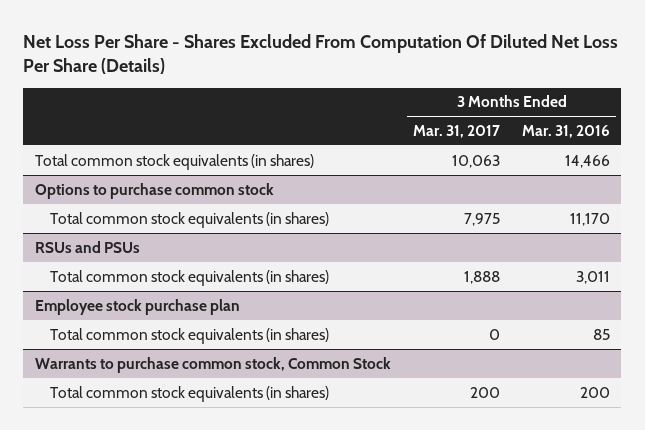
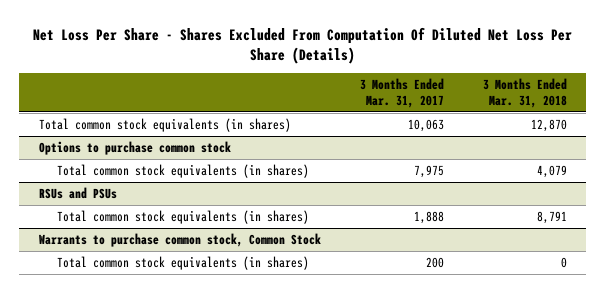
[522,125,611,139] Mar. 31, 2016 -> none
none -> [482,78,567,108] 3 Months Ended Mar. 31, 2018
[34,298,240,315] Employee stock purchase plan -> none
[50,327,330,344] Total common stock equivalents (in shares) -> none

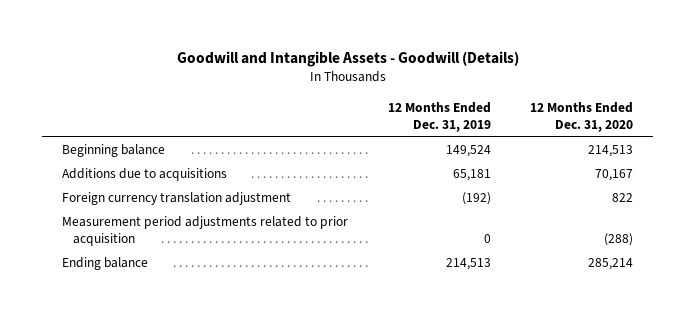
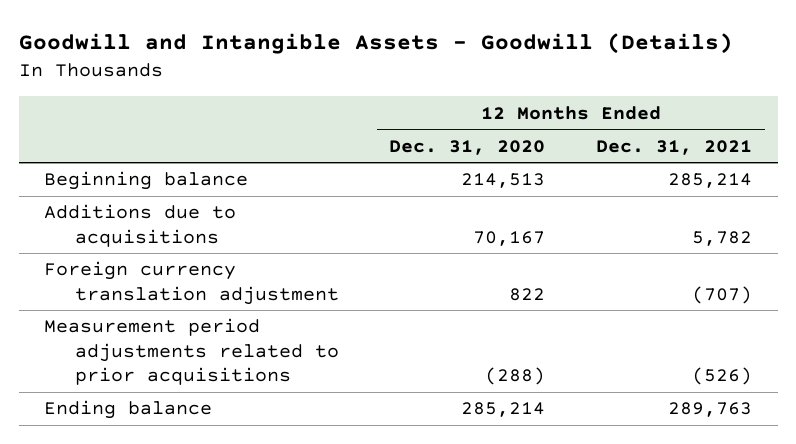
[387,101,491,132] 12 Months Ended Dec. 31, 2019 -> none
none -> [596,139,753,155] Dec. 31, 2021
[62,215,349,246] Measurement period adjustments related to prior acquisition -> [43,318,339,385] Measurement period adjustments related to prior acquisitions

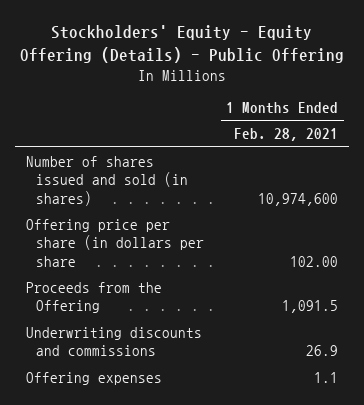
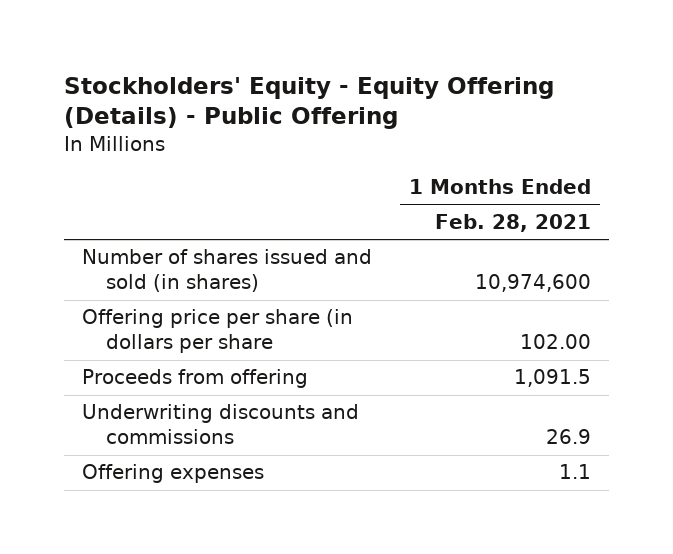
[25,281,162,314] Proceeds from the Offering -> [82,369,309,389] Proceeds from offering

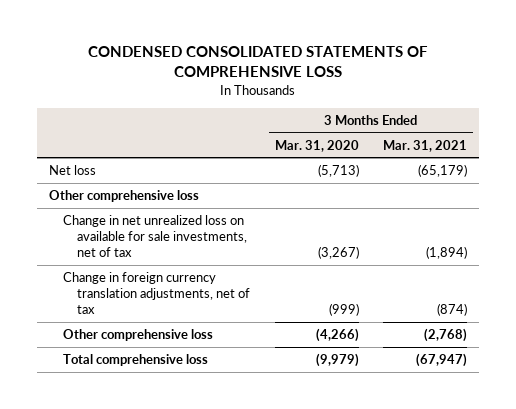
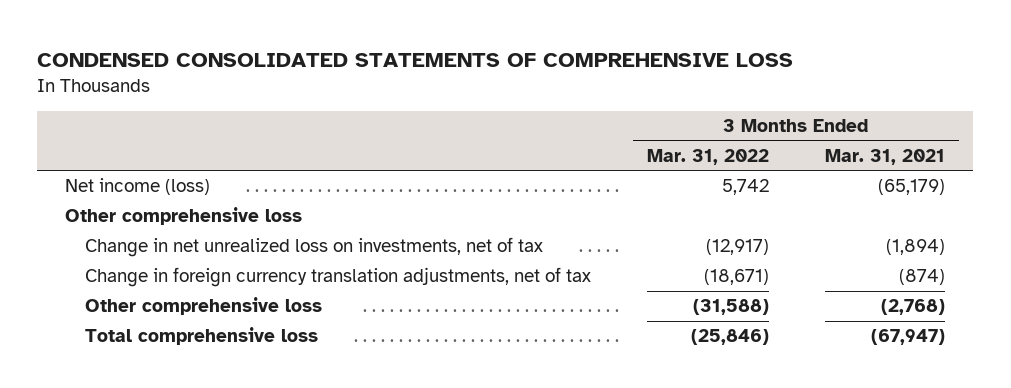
[274,139,359,152] Mar. 31, 2020 -> none
none -> [647,148,770,165] Mar. 31, 2022
[48,165,96,176] Net loss -> [65,178,211,196] Net income (loss)
[63,215,248,258] Change in net unrealized loss on available for sale investments, net of tax -> [85,237,544,258] Change in net unrealized loss on investments, net of tax

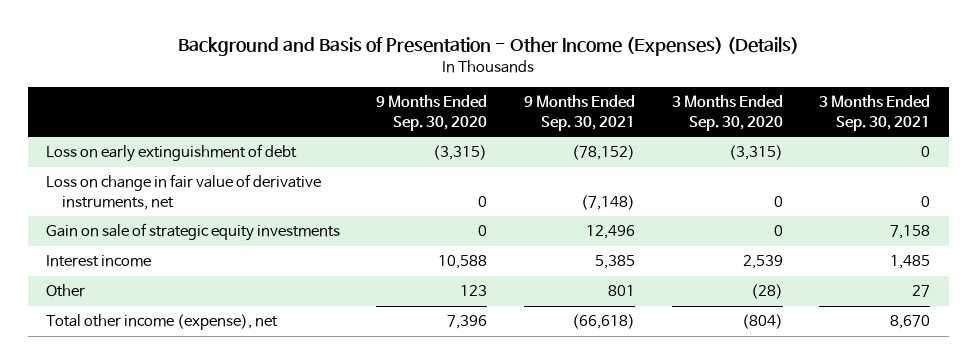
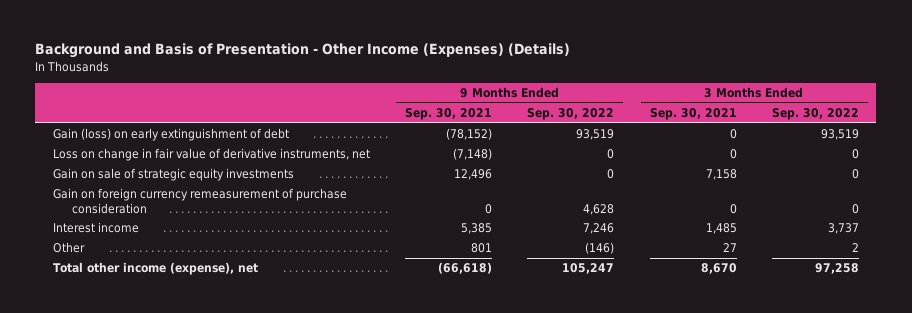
[376,95,488,131] 9 Months Ended Sep. 30, 2020 -> none
[671,95,783,131] 3 Months Ended Sep. 30, 2020 -> none
none -> [527,108,615,121] Sep. 30, 2022
none -> [771,108,859,121] Sep. 30, 2022
[45,144,297,163] Loss on early extinguishment of debt -> [53,128,290,142] Gain (loss) on early extinguishment of debt
none -> [53,188,348,214] Gain on foreign currency remeasurement of purchase consideration

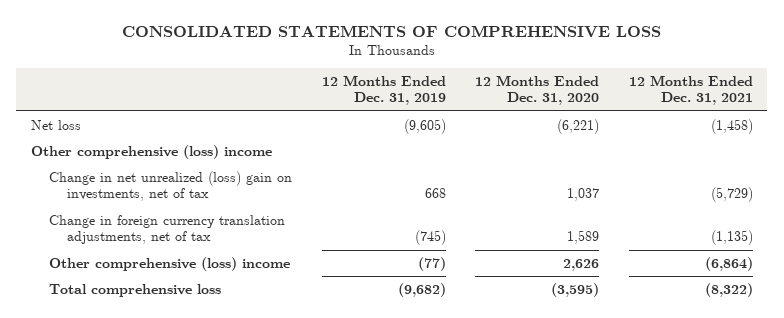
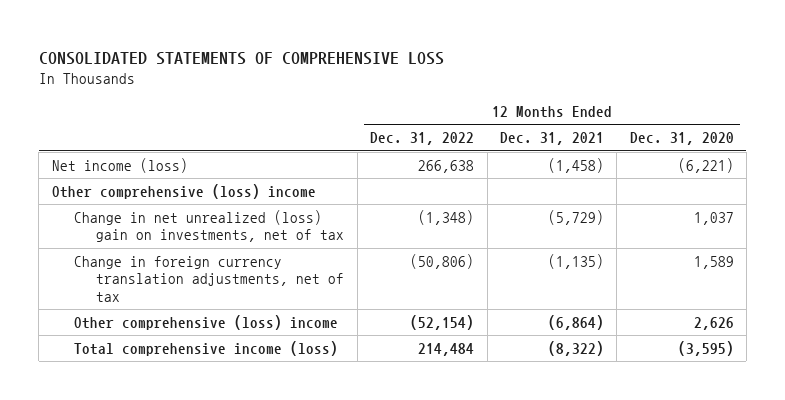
[321,74,446,106] 12 Months Ended Dec. 31, 2019 -> none
none -> [370,132,475,146] Dec. 31, 2022
[30,119,81,130] Net loss -> [51,157,188,173] Net income (loss)
[48,283,221,297] Total comprehensive loss -> [74,340,339,356] Total comprehensive income (loss)

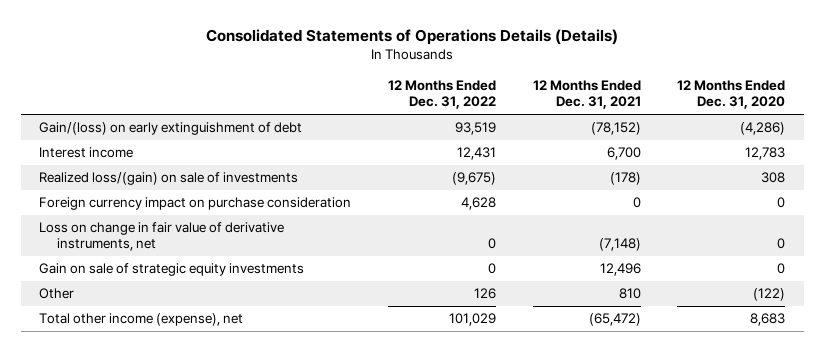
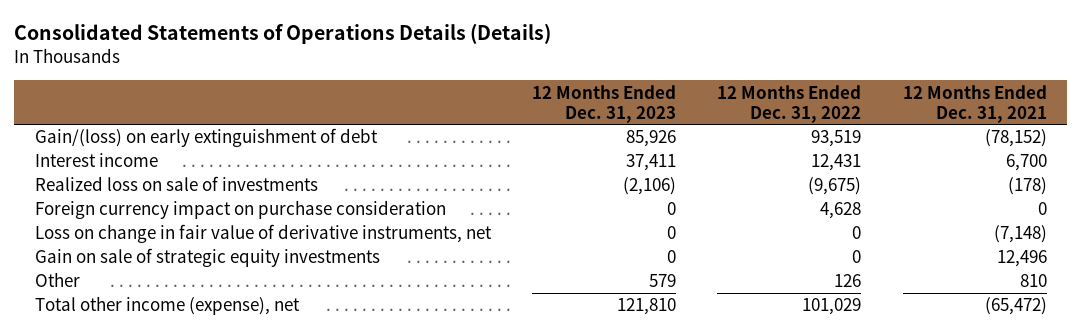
[677,80,786,110] 12 Months Ended Dec. 31, 2020 -> none
none -> [531,84,676,123] 12 Months Ended Dec. 31, 2023
[38,172,298,186] Realized loss/(gain) on sale of investments -> [34,176,318,192] Realized loss on sale of investments

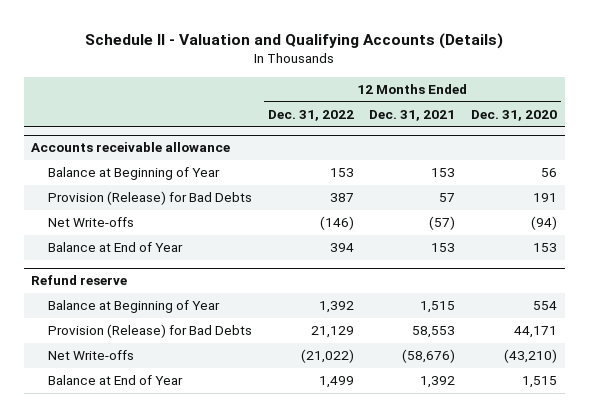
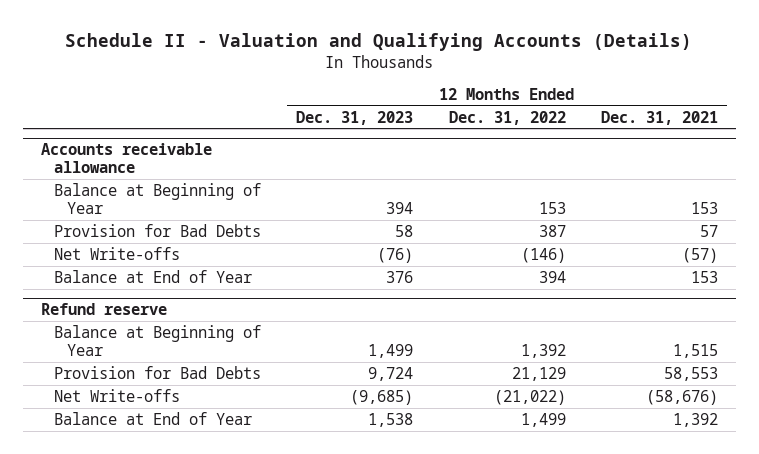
[471,109,558,121] Dec. 31, 2020 -> none
none -> [296,110,414,125] Dec. 31, 2023
[47,191,252,206] Provision (Release) for Bad Debts -> [53,223,261,237] Provision for Bad Debts
[47,324,252,339] Provision (Release) for Bad Debts -> [53,365,261,379] Provision for Bad Debts

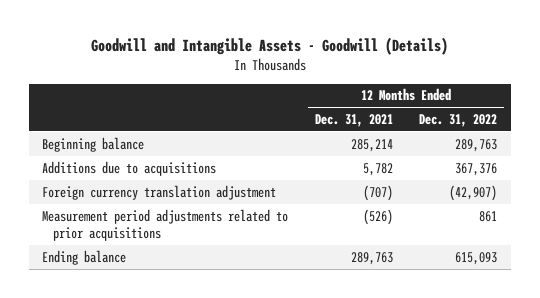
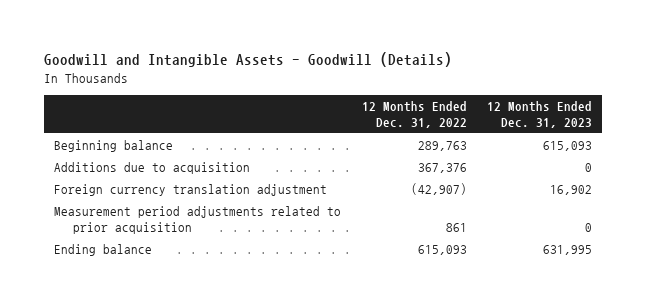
[314,114,393,128] Dec. 31, 2021 -> none
none -> [486,101,592,128] 12 Months Ended Dec. 31, 2023
[42,160,217,176] Additions due to acquisitions -> [54,162,251,175] Additions due to acquisition
[42,208,289,242] Measurement period adjustments related to prior acquisitions -> [54,206,342,235] Measurement period adjustments related to prior acquisition

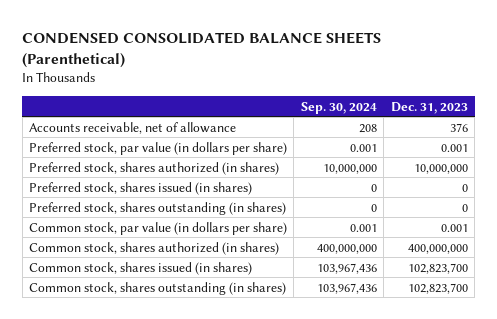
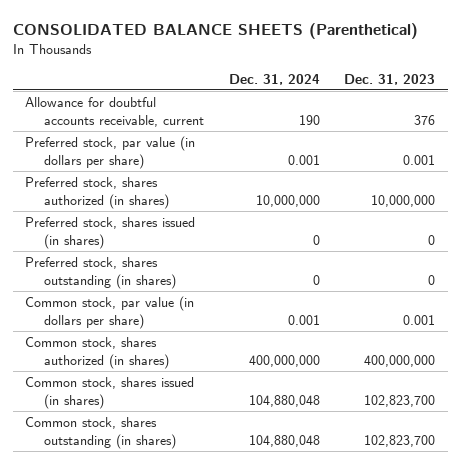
[22,32,382,69] CONDENSED CONSOLIDATED BALANCE SHEETS (Parenthetical) -> [12,22,418,39] CONSOLIDATED BALANCE SHEETS (Parenthetical)
[300,101,377,114] Sep. 30, 2024 -> none
none -> [228,73,320,85] Dec. 31, 2024
[28,121,236,134] Accounts receivable, net of allowance -> [25,96,205,127] Allowance for doubtful accounts receivable, current

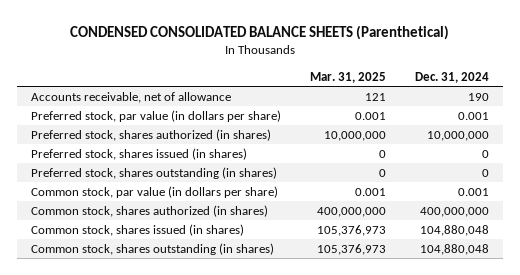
[12,22,418,39] CONSOLIDATED BALANCE SHEETS (Parenthetical) -> [69,24,449,40] CONDENSED CONSOLIDATED BALANCE SHEETS (Parenthetical)
[344,73,436,85] Dec. 31, 2023 -> none
none -> [309,71,386,83] Mar. 31, 2025
[25,96,205,127] Allowance for doubtful accounts receivable, current -> [31,91,232,103] Accounts receivable, net of allowance

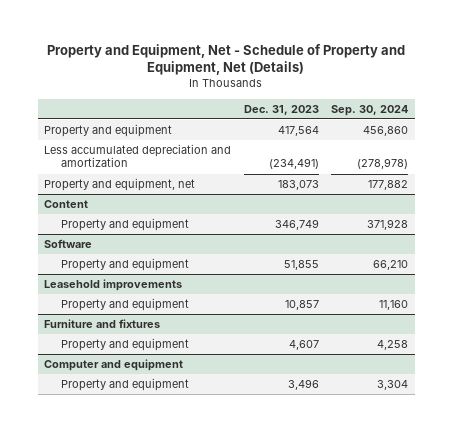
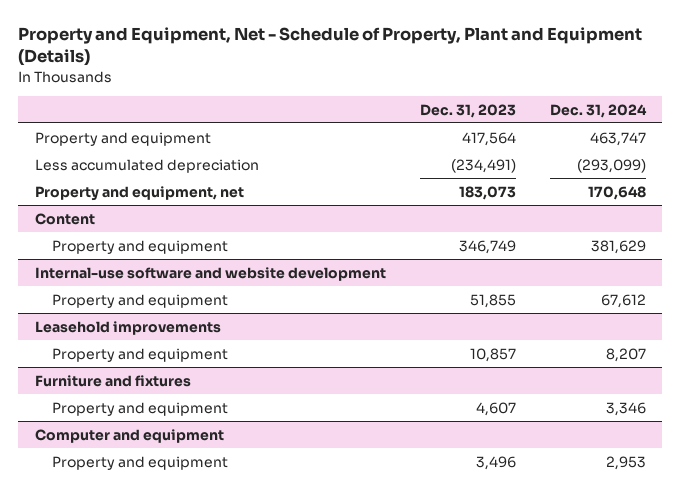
[47,44,406,76] Property and Equipment, Net - Schedule of Property and Equipment, Net (Details) -> [18,27,643,67] Property and Equipment, Net - Schedule of Property, Plant and Equipment (Details)
[331,104,409,116] Sep. 30, 2024 -> none
none -> [549,103,647,118] Dec. 31, 2024
[44,144,232,168] Less accumulated depreciation and amortization -> [34,158,259,173] Less accumulated depreciation
[44,239,93,249] Software -> none
none -> [34,266,386,281] Internal-use software and website development

